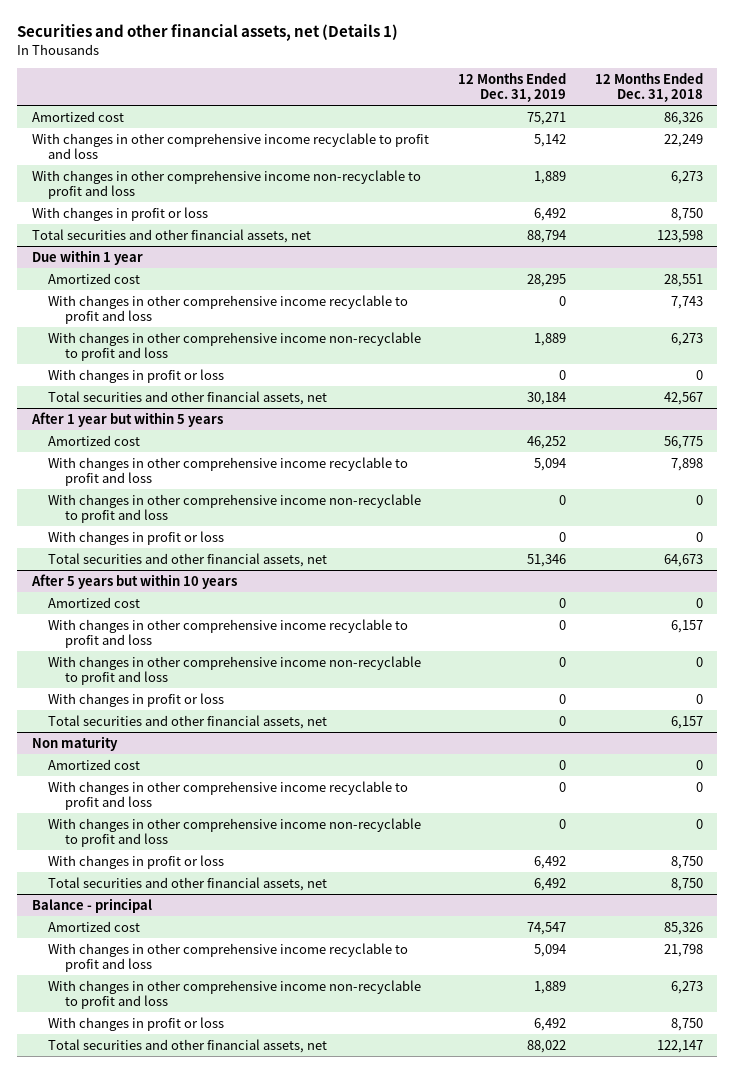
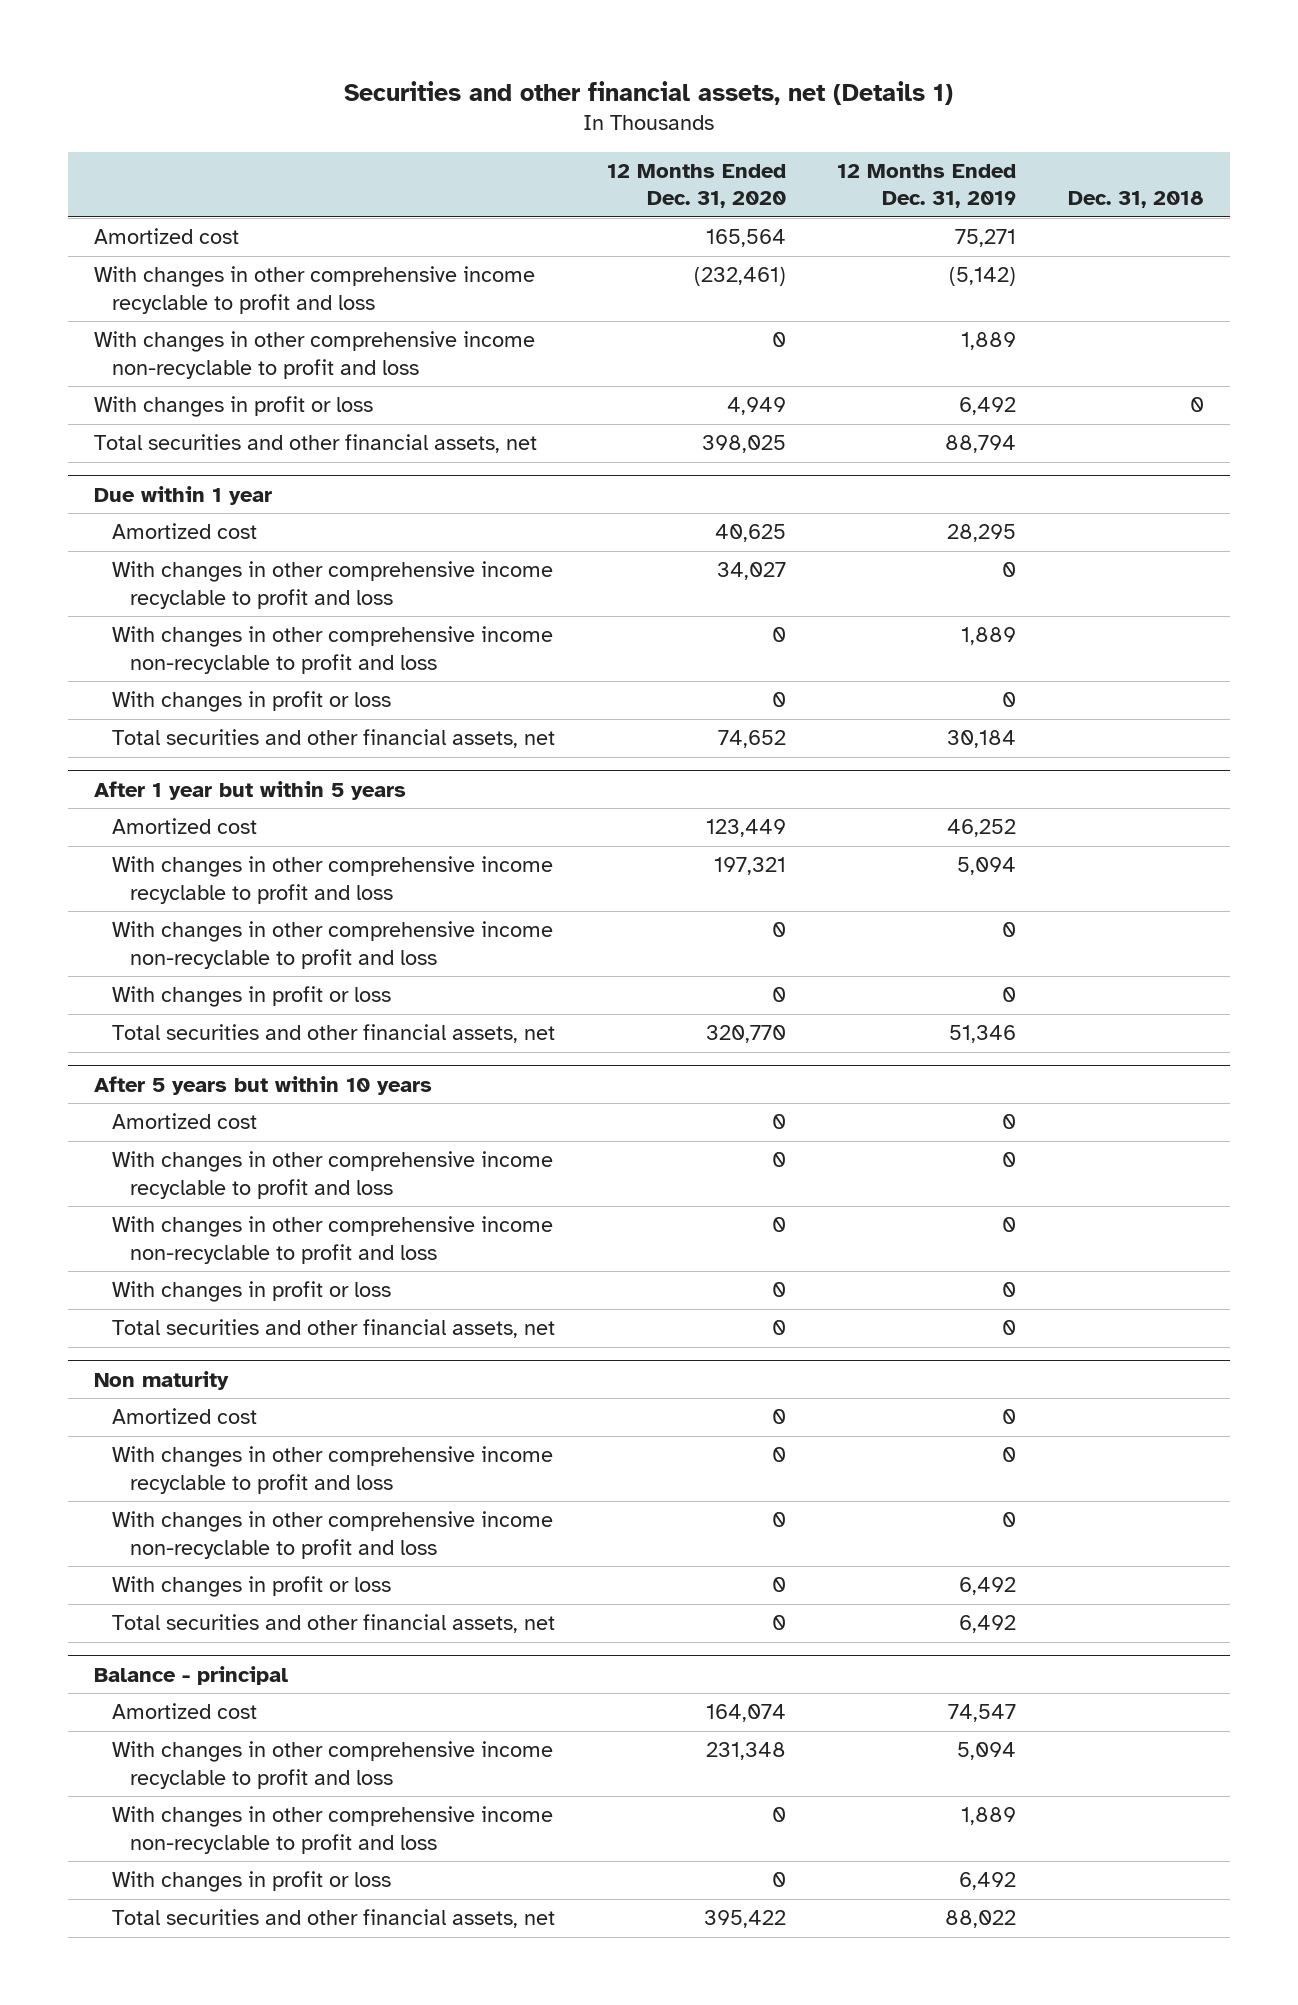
[594,72,703,103] 12 Months Ended Dec. 31, 2018 -> none
none -> [606,163,786,209] 12 Months Ended Dec. 31, 2020
none -> [1067,191,1204,209] Dec. 31, 2018
[533,133,566,147] 5,142 -> [949,267,1017,287] (5,142)

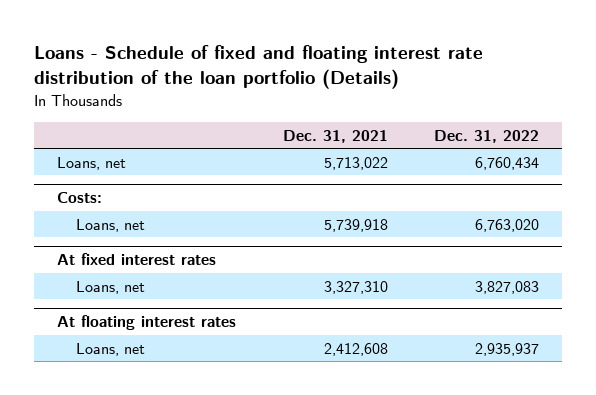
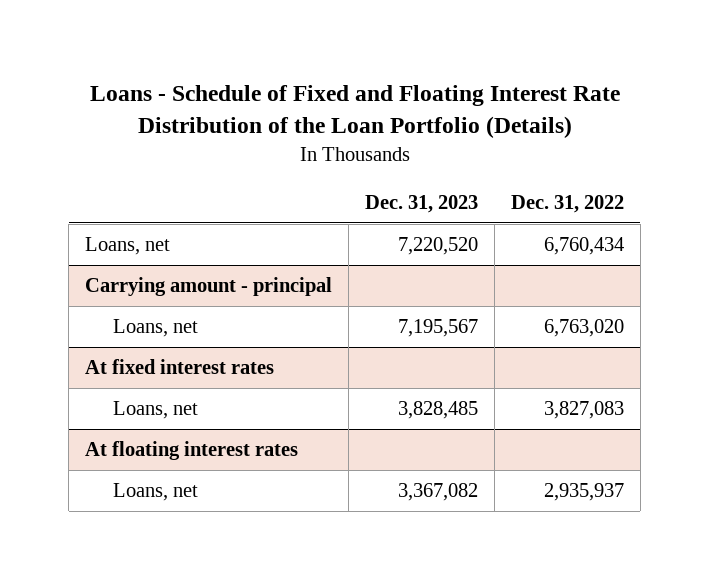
[33,44,483,89] Loans - Schedule of fixed and floating interest rate distribution of the loan portfolio (Details) -> [89,84,620,138] Loans - Schedule of Fixed and Floating Interest Rate Distribution of the Loan Portfolio (Details)
[282,129,388,143] Dec. 31, 2021 -> none
none -> [365,194,479,213] Dec. 31, 2023
[56,192,102,204] Costs: -> [85,277,333,297] Carrying amount - principal

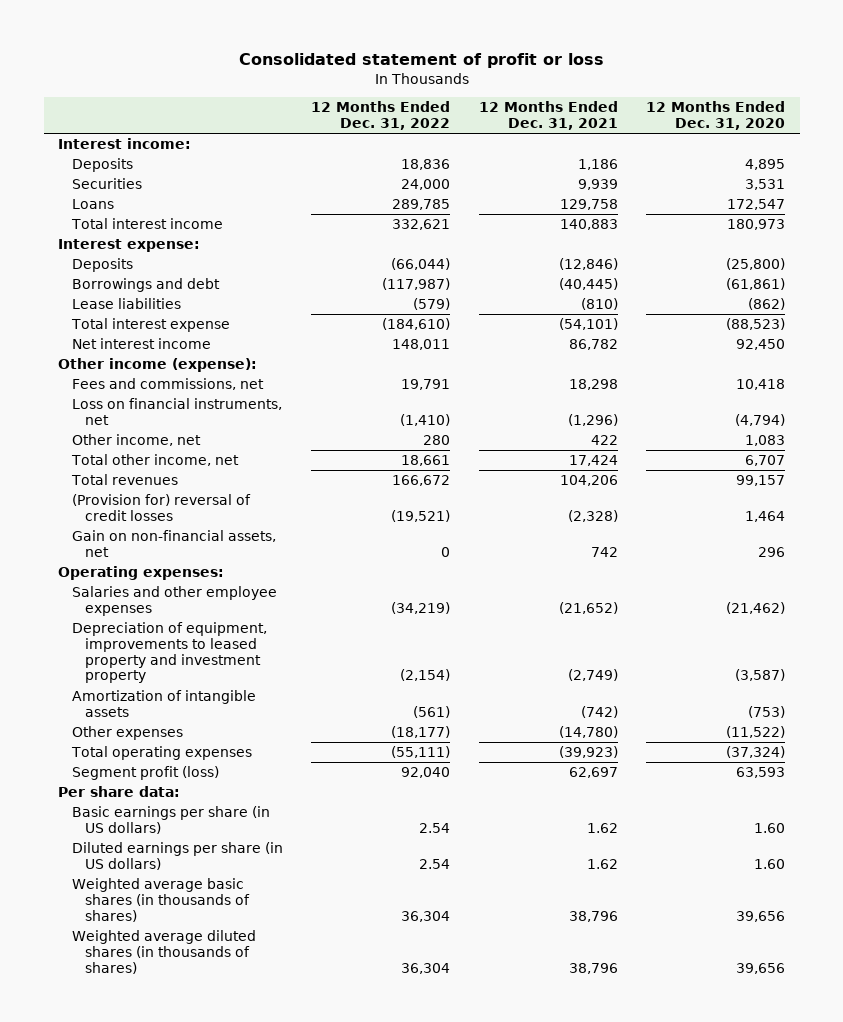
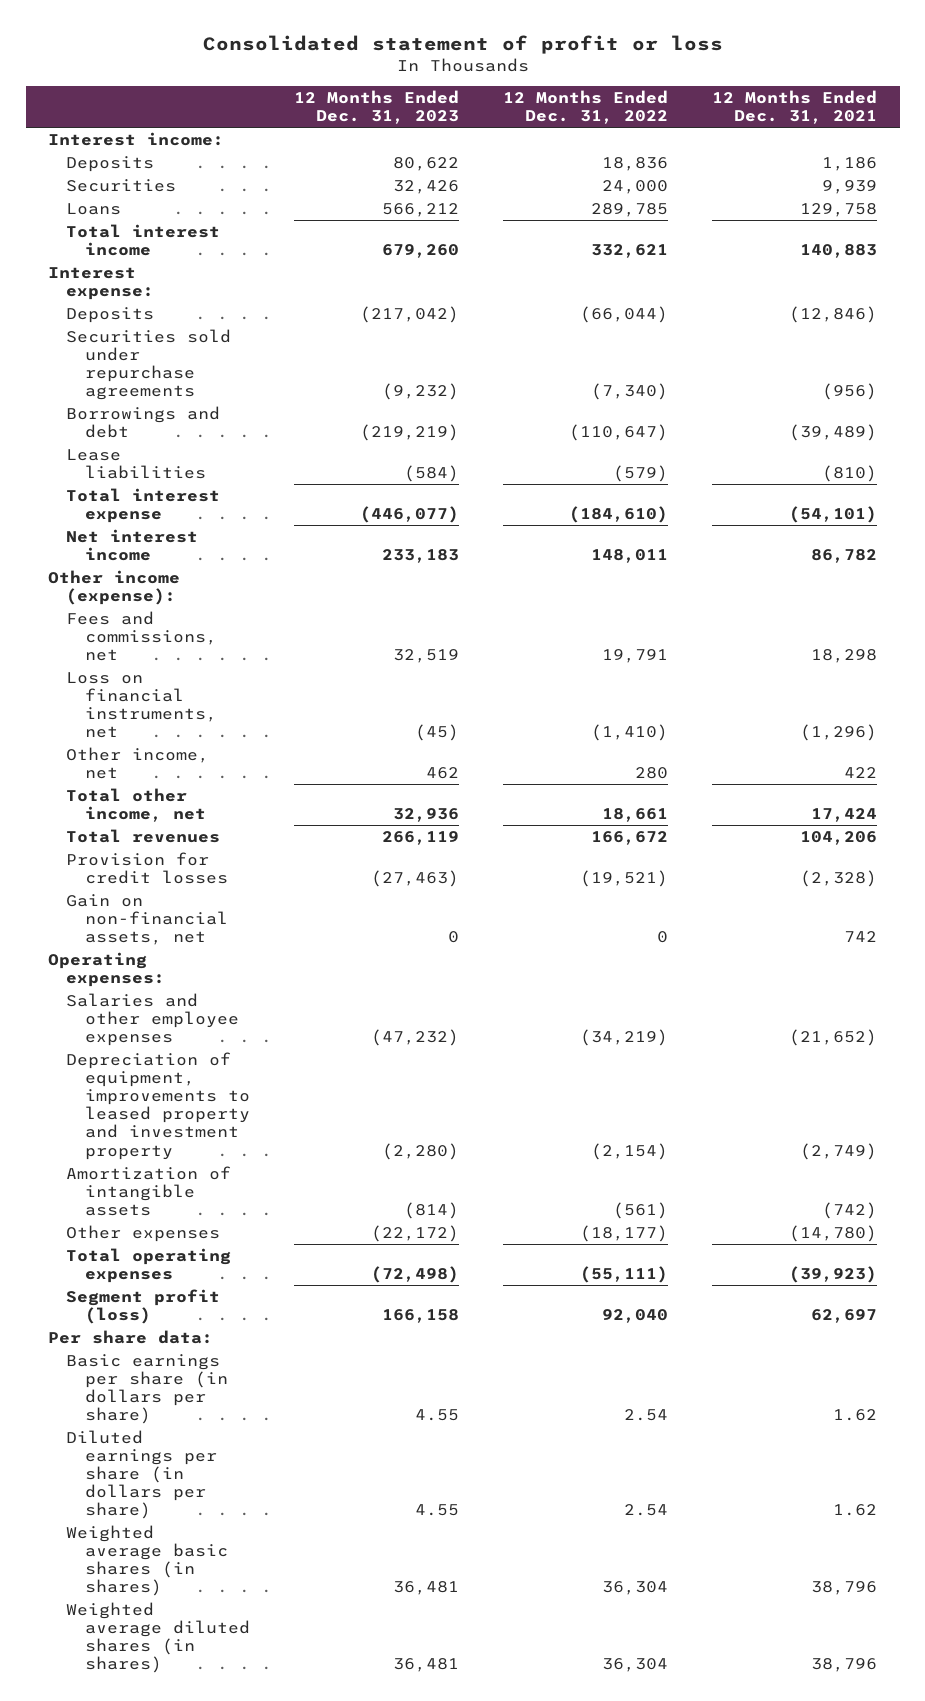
[646,101,786,131] 12 Months Ended Dec. 31, 2020 -> none
none -> [294,89,460,125] 12 Months Ended Dec. 31, 2023
none -> [66,328,232,401] Securities sold under repurchase agreements
[382,278,451,291] (117,987) -> [569,423,669,441] (110,647)
[558,278,618,291] (40,445) -> [789,423,878,441] (39,489)
[71,494,251,521] (Provision for) reversal of credit losses -> [66,851,228,884] Provision for credit losses
[71,806,270,834] Basic earnings per share (in US dollars) -> [66,1353,228,1425] Basic earnings per share (in dollars per share)
[71,842,283,870] Diluted earnings per share (in US dollars) -> [66,1429,217,1520] Diluted earnings per share (in dollars per share)
[71,878,251,922] Weighted average basic shares (in thousands of shares) -> [66,1524,228,1597] Weighted average basic shares (in shares)
[71,930,256,974] Weighted average diluted shares (in thousands of shares) -> [66,1601,250,1674] Weighted average diluted shares (in shares)

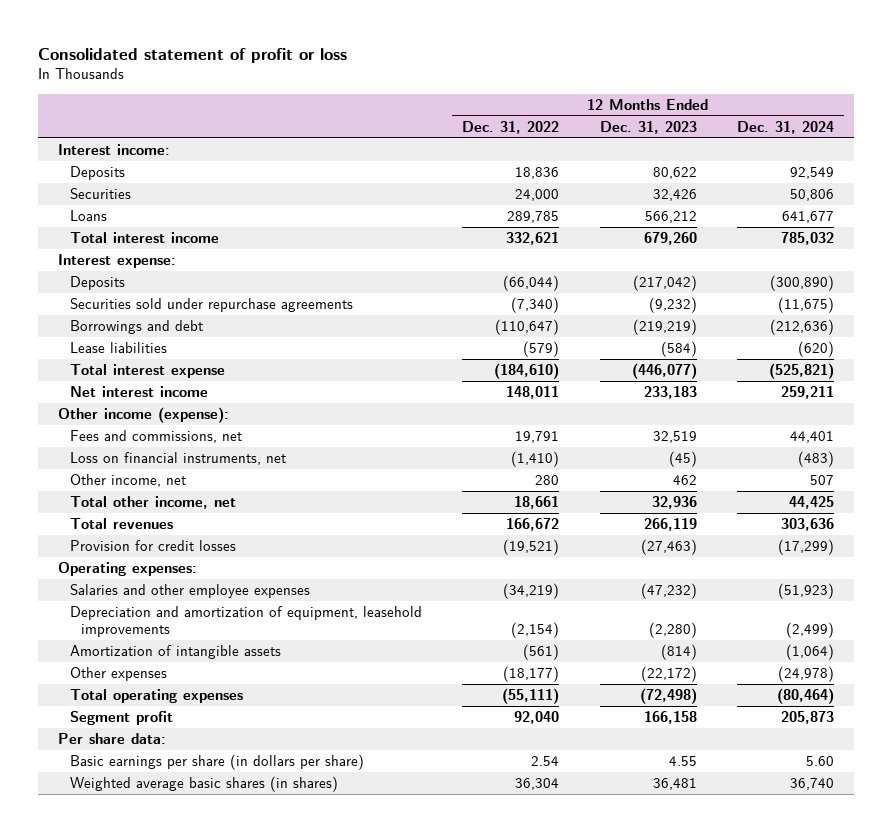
[712,89,878,125] 12 Months Ended Dec. 31, 2021 -> none
none -> [736,120,834,134] Dec. 31, 2024
[66,893,228,946] Gain on non-financial assets, net -> none
[66,1051,250,1160] Depreciation of equipment, improvements to leased property and investment property -> [69,606,422,638] Depreciation and amortization of equipment, leasehold improvements
[66,1288,221,1324] Segment profit (loss) -> [69,711,173,726] Segment profit
[66,1429,217,1520] Diluted earnings per share (in dollars per share) -> none
[66,1601,250,1674] Weighted average diluted shares (in shares) -> none

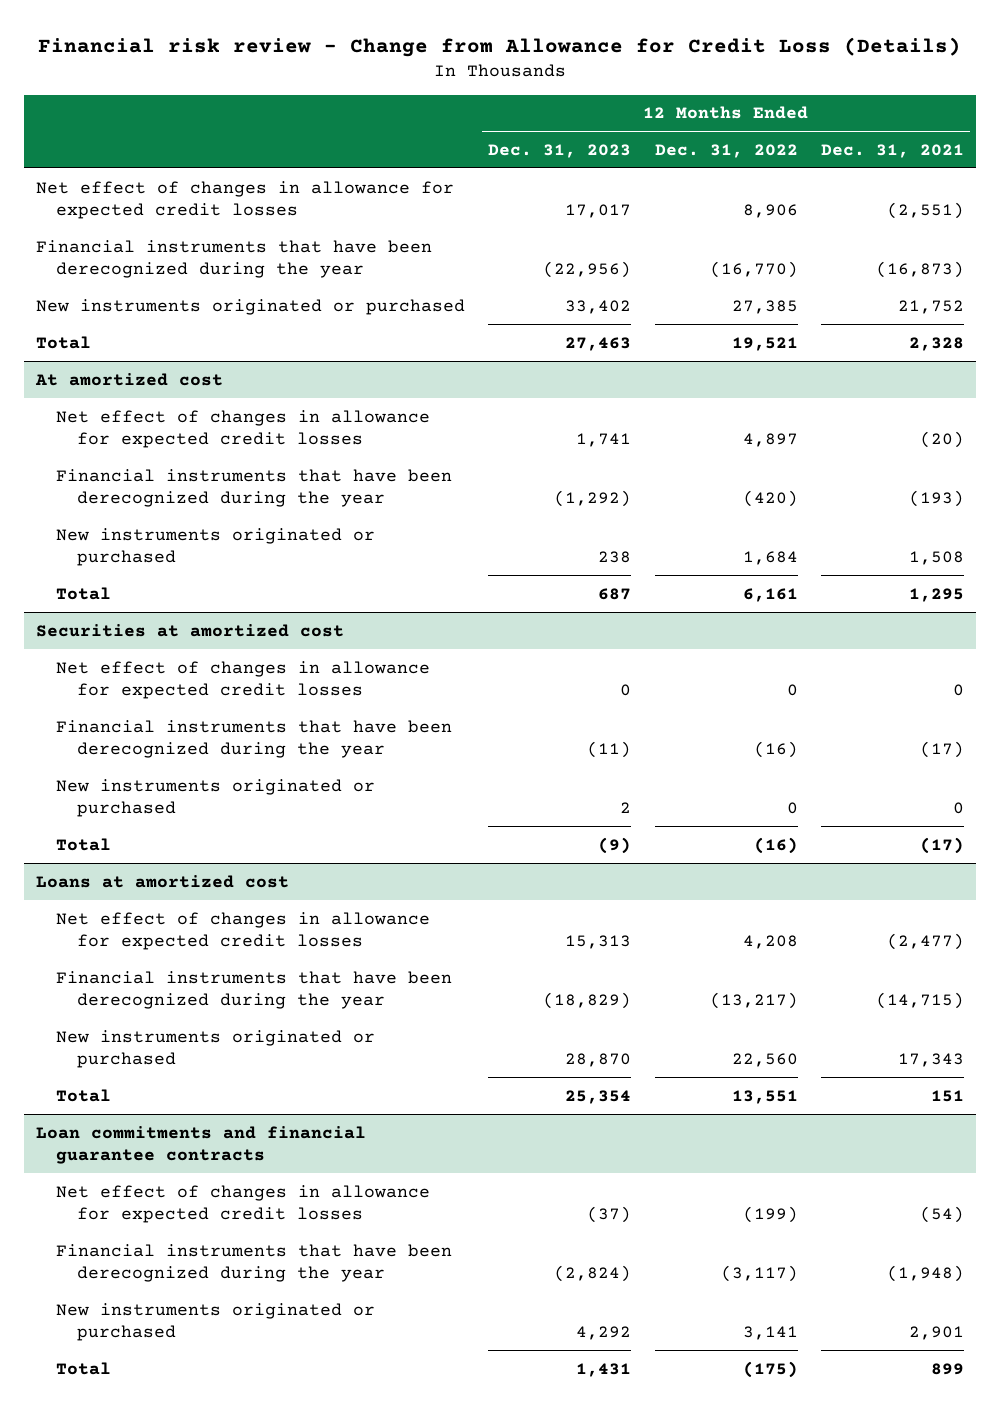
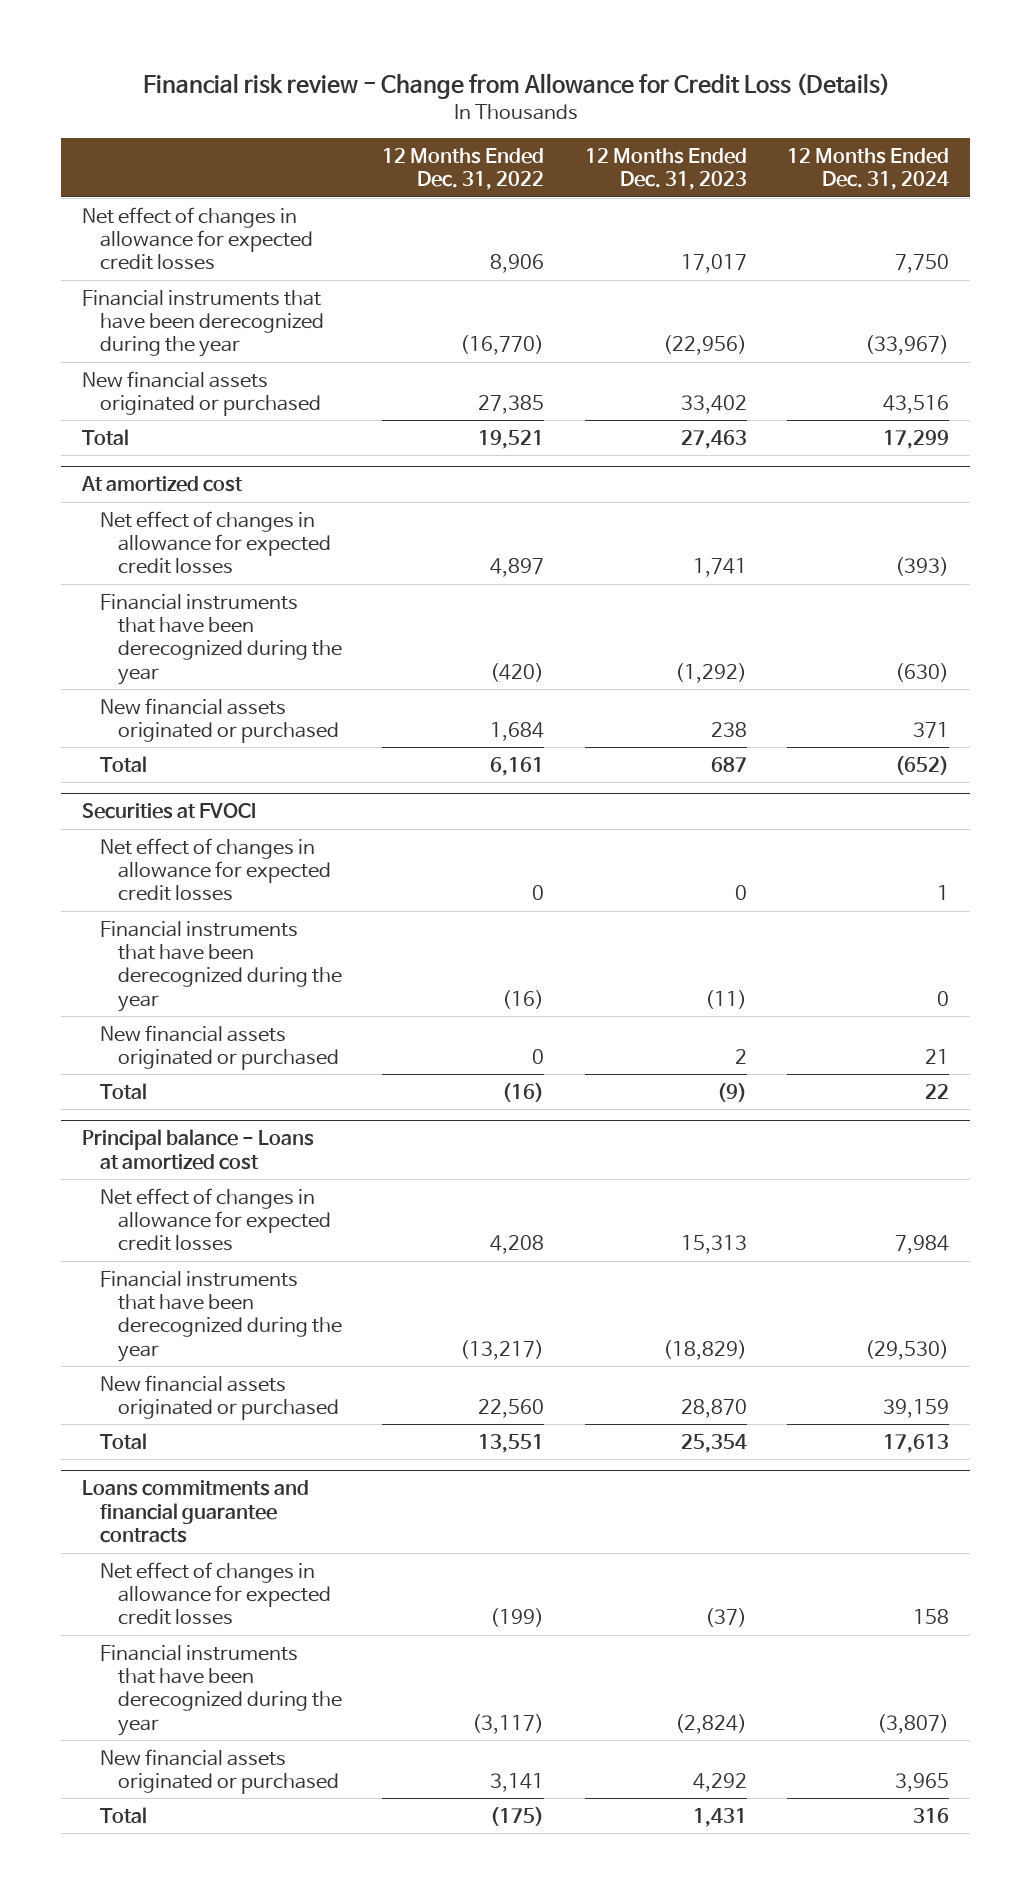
[821,143,965,158] Dec. 31, 2021 -> none
none -> [787,147,950,191] 12 Months Ended Dec. 31, 2024
[35,298,465,315] New instruments originated or purchased -> [81,370,321,417] New financial assets originated or purchased
[56,527,376,566] New instruments originated or purchased -> [99,697,339,744] New financial assets originated or purchased
[35,623,344,637] Securities at amortized cost -> [81,803,256,820] Securities at FVOCI
[56,778,376,817] New instruments originated or purchased -> [99,1024,339,1071] New financial assets originated or purchased
[35,874,289,888] Loans at amortized cost -> [81,1129,314,1170] Principal balance - Loans at amortized cost
[56,1029,376,1068] New instruments originated or purchased -> [99,1374,339,1421] New financial assets originated or purchased
[35,1125,366,1164] Loan commitments and financial guarantee contracts -> [81,1480,309,1544] Loans commitments and financial guarantee contracts
[56,1302,376,1341] New instruments originated or purchased -> [99,1748,339,1795] New financial assets originated or purchased

